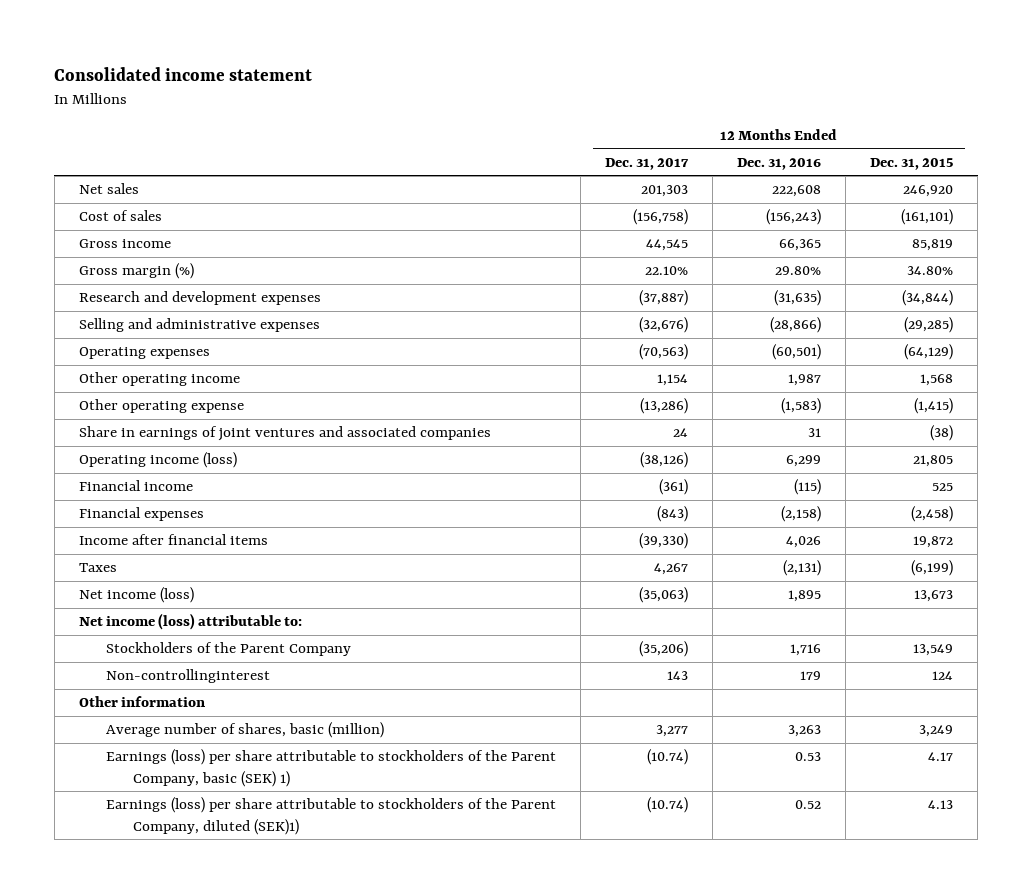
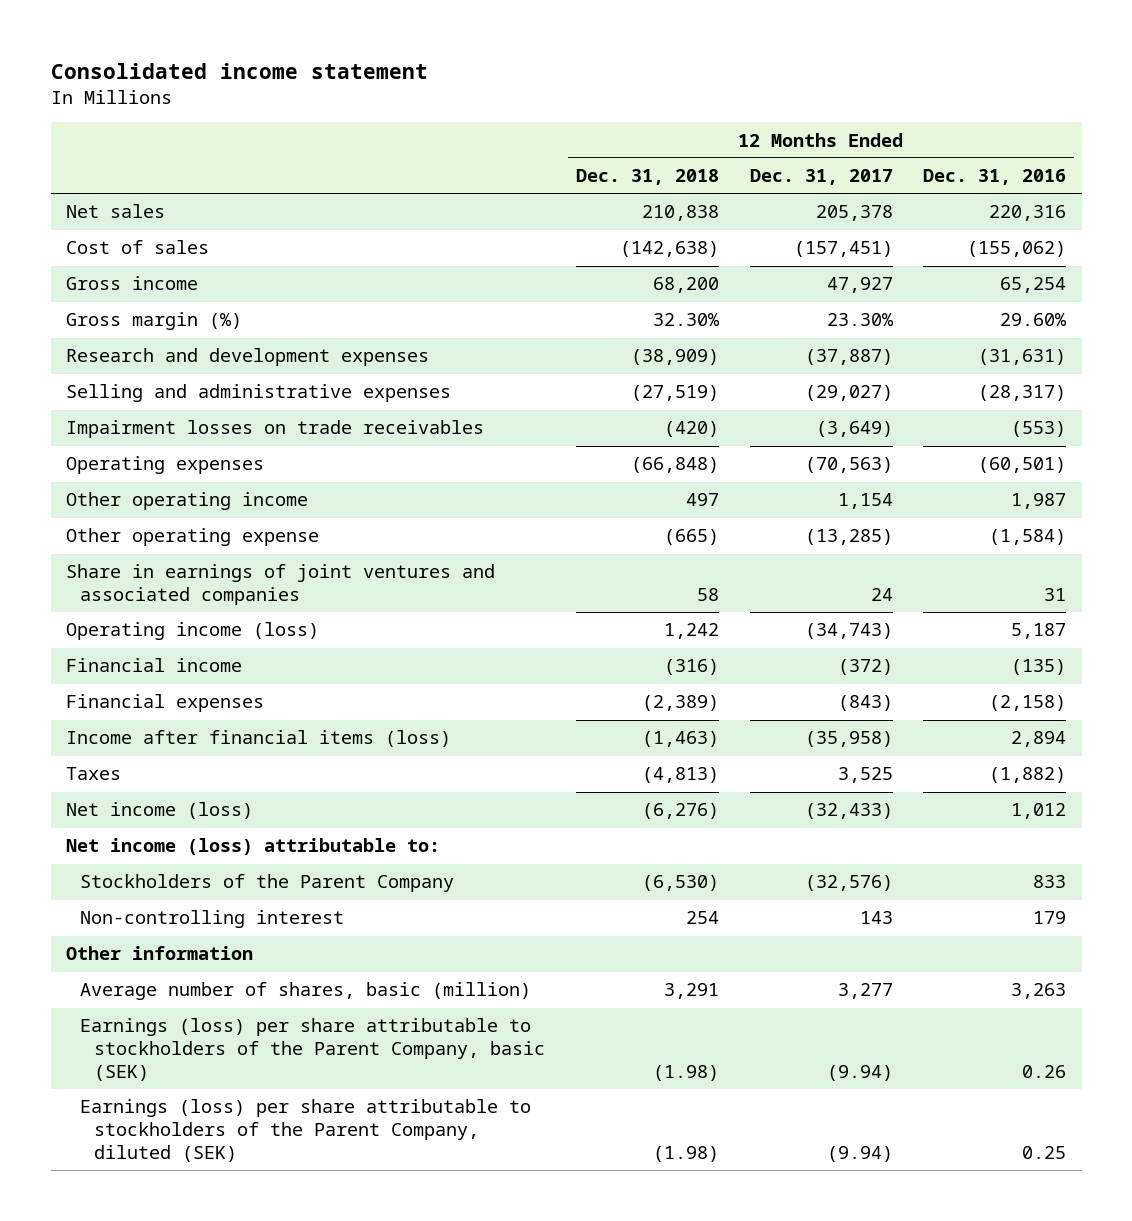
[870,157,954,170] Dec. 31, 2015 -> none
none -> [576,169,720,186] Dec. 31, 2018
[640,185,688,198] 201,303 -> [815,205,893,222] 205,378
[772,185,822,198] 222,608 -> [989,205,1067,222] 220,316
[632,209,688,226] (156,758) -> [793,241,893,258] (157,451)
[766,209,822,226] (156,243) -> [967,241,1067,258] (155,062)
[645,239,688,252] 44,545 -> [826,277,893,294] 47,927
[779,239,822,252] 66,365 -> [1000,277,1067,294] 65,254
[644,266,688,276] 22.10% -> [826,313,894,327] 23.30%
[775,266,822,276] 29.80% -> [1000,313,1068,327] 29.60%
[774,290,822,307] (31,635) -> [978,349,1067,366] (31,631)
[638,317,688,334] (32,676) -> [804,385,893,402] (29,027)
[770,317,822,334] (28,866) -> [978,385,1067,402] (28,317)
none -> [65,420,484,439] Impairment losses on trade receivables
[639,398,688,415] (13,286) -> [804,529,893,546] (13,285)
[781,398,822,415] (1,583) -> [989,529,1067,546] (1,584)
[639,452,688,469] (38,126) -> [804,623,893,640] (34,743)
[786,455,822,468] 6,299 -> [1011,623,1067,640] 5,187
[658,479,688,496] (361) -> [837,659,893,676] (372)
[794,479,822,496] (115) -> [1011,659,1067,676] (135)
[78,534,268,546] Income after financial items -> [65,730,451,748] Income after financial items (loss)
[638,533,688,550] (39,330) -> [804,731,893,748] (35,958)
[786,536,822,549] 4,026 -> [1011,731,1067,748] 2,894
[653,563,688,576] 4,267 -> [837,767,893,784] 3,525
[783,560,822,577] (2,131) -> [989,767,1067,784] (1,882)
[638,587,688,604] (35,063) -> [804,803,893,820] (32,433)
[788,590,822,603] 1,895 -> [1011,803,1067,820] 1,012
[638,641,688,658] (35,206) -> [804,875,893,892] (32,576)
[790,644,822,657] 1,716 -> [1033,875,1067,889] 833
[105,669,270,684] Non-controllinginterest -> [80,910,345,929] Non-controlling interest
[105,749,556,787] Earnings (loss) per share attributable to stockholders of the Parent Company, basic (SEK) 1) -> [80,1018,546,1082] Earnings (loss) per share attributable to stockholders of the Parent Company, basic (SEK)
[646,749,688,766] (10.74) -> [826,1065,893,1082] (9.94)
[795,752,822,762] 0.53 -> [1022,1065,1067,1079] 0.26
[105,797,556,835] Earnings (loss) per share attributable to stockholders of the Parent Company, diluted (SEK)1) -> [80,1099,532,1163] Earnings (loss) per share attributable to stockholders of the Parent Company, diluted (SEK)
[646,797,688,814] (10.74) -> [826,1146,893,1163] (9.94)
[795,800,822,810] 0.52 -> [1022,1146,1067,1160] 0.25

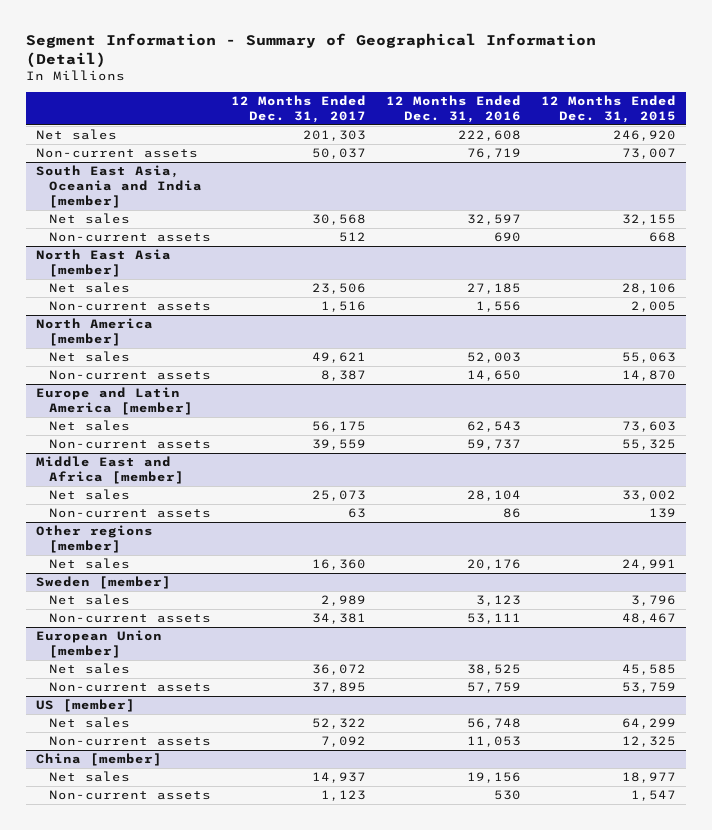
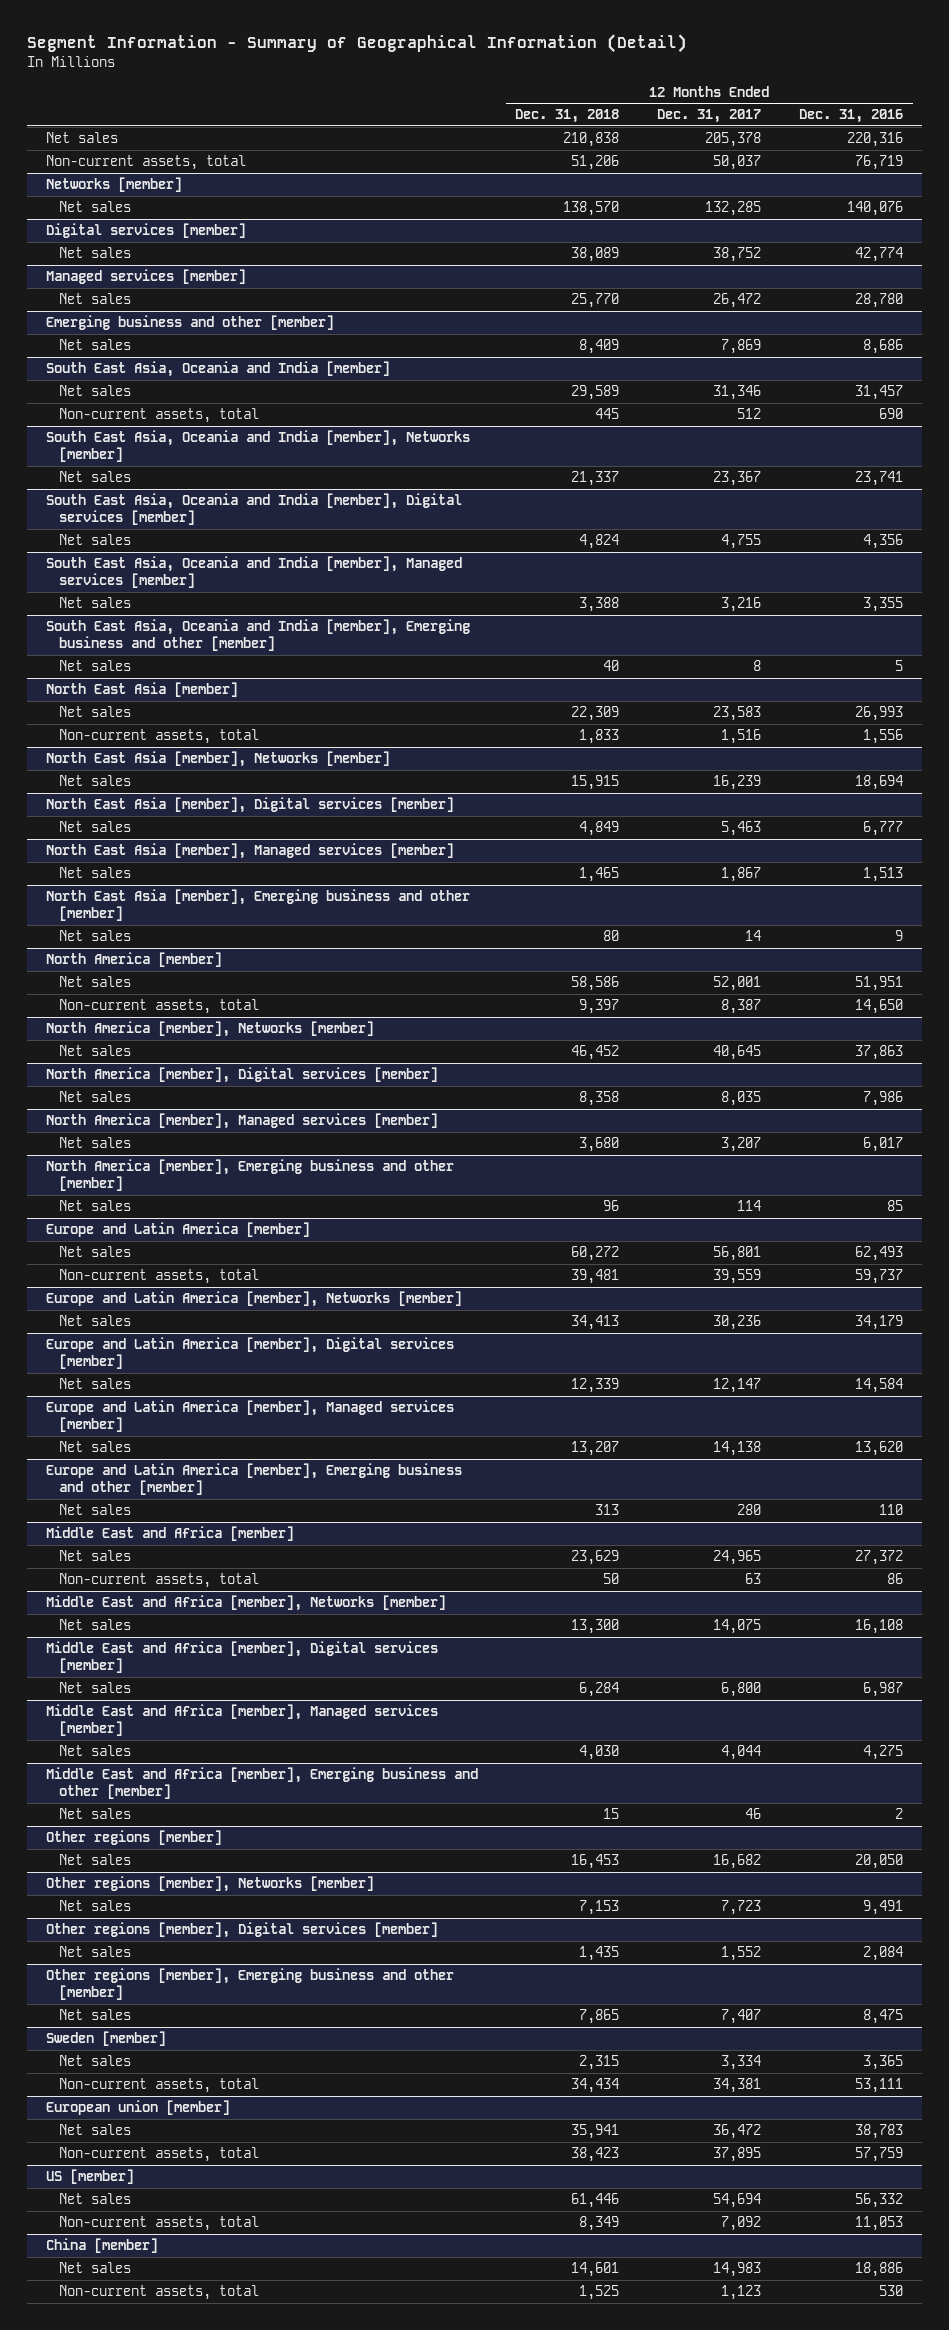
[541,94,677,123] 12 Months Ended Dec. 31, 2015 -> none
none -> [515,109,620,124] Dec. 31, 2018
[303,130,367,142] 201,303 -> [705,132,762,148] 205,378
[458,130,522,142] 222,608 -> [847,132,904,148] 220,316
[36,148,199,159] Non-current assets -> [45,155,246,171] Non-current assets, total
none -> [45,177,182,193] Networks [member]
none -> [59,201,132,213] Net sales
none -> [45,223,246,239] Digital services [member]
none -> [59,247,132,259] Net sales
none -> [45,269,246,285] Managed services [member]
none -> [59,293,132,305] Net sales
none -> [45,315,334,331] Emerging business and other [member]
none -> [59,339,132,351] Net sales
[312,214,367,226] 30,568 -> [713,385,762,401] 31,346
[467,214,522,226] 32,597 -> [855,385,904,401] 31,457
[49,232,212,243] Non-current assets -> [59,408,260,424] Non-current assets, total
none -> [45,430,470,463] South East Asia, Oceania and India [member], Networks [member]
none -> [59,471,132,483] Net sales
none -> [45,493,462,526] South East Asia, Oceania and India [member], Digital services [member]
none -> [59,534,132,546] Net sales
none -> [45,556,462,589] South East Asia, Oceania and India [member], Managed services [member]
none -> [59,597,132,609] Net sales
none -> [45,619,470,652] South East Asia, Oceania and India [member], Emerging business and other [member]
none -> [59,660,132,672] Net sales
[312,283,367,295] 23,506 -> [713,706,762,722] 23,583
[467,283,522,295] 27,185 -> [855,706,904,722] 26,993
[49,301,212,312] Non-current assets -> [59,729,260,745] Non-current assets, total
none -> [45,751,390,768] North East Asia [member], Networks [member]
none -> [59,775,132,787] Net sales
none -> [45,797,454,814] North East Asia [member], Digital services [member]
none -> [59,821,132,833] Net sales
none -> [45,843,454,860] North East Asia [member], Managed services [member]
none -> [59,867,132,879] Net sales
none -> [45,889,470,922] North East Asia [member], Emerging business and other [member]
none -> [59,930,132,942] Net sales
[312,352,367,364] 49,621 -> [713,976,762,992] 52,001
[467,352,522,364] 52,003 -> [855,976,904,992] 51,951
[49,370,212,381] Non-current assets -> [59,999,260,1015] Non-current assets, total
none -> [45,1021,374,1038] North America [member], Networks [member]
none -> [59,1045,132,1057] Net sales
none -> [45,1067,438,1084] North America [member], Digital services [member]
none -> [59,1091,132,1103] Net sales
none -> [45,1113,438,1130] North America [member], Managed services [member]
none -> [59,1137,132,1149] Net sales
none -> [45,1159,454,1192] North America [member], Emerging business and other [member]
none -> [59,1200,132,1212] Net sales
[312,421,367,433] 56,175 -> [713,1246,762,1262] 56,801
[467,421,522,433] 62,543 -> [855,1246,904,1262] 62,493
[49,439,212,450] Non-current assets -> [59,1269,260,1285] Non-current assets, total
none -> [45,1291,462,1308] Europe and Latin America [member], Networks [member]
none -> [59,1315,132,1327] Net sales
none -> [45,1337,454,1370] Europe and Latin America [member], Digital services [member]
none -> [59,1378,132,1390] Net sales
none -> [45,1400,454,1433] Europe and Latin America [member], Managed services [member]
none -> [59,1441,132,1453] Net sales
none -> [45,1463,462,1496] Europe and Latin America [member], Emerging business and other [member]
none -> [59,1504,132,1516] Net sales
[312,490,367,502] 25,073 -> [713,1550,762,1566] 24,965
[467,490,522,502] 28,104 -> [855,1550,904,1566] 27,372
[49,508,212,519] Non-current assets -> [59,1573,260,1589] Non-current assets, total
none -> [45,1595,446,1612] Middle East and Africa [member], Networks [member]
none -> [59,1619,132,1631] Net sales
none -> [45,1641,438,1674] Middle East and Africa [member], Digital services [member]
none -> [59,1682,132,1694] Net sales
none -> [45,1704,438,1737] Middle East and Africa [member], Managed services [member]
none -> [59,1745,132,1757] Net sales
none -> [45,1767,478,1800] Middle East and Africa [member], Emerging business and other [member]
none -> [59,1808,132,1820] Net sales
[312,559,367,571] 16,360 -> [713,1854,762,1870] 16,682
[467,559,522,571] 20,176 -> [855,1854,904,1870] 20,050
none -> [45,1876,374,1893] Other regions [member], Networks [member]
none -> [59,1900,132,1912] Net sales
none -> [45,1922,438,1939] Other regions [member], Digital services [member]
none -> [59,1946,132,1958] Net sales
none -> [45,1968,454,2001] Other regions [member], Emerging business and other [member]
none -> [59,2009,132,2021] Net sales
[321,595,367,607] 2,989 -> [721,2055,762,2071] 3,334
[476,595,522,607] 3,123 -> [863,2055,904,2071] 3,365
[49,613,212,624] Non-current assets -> [59,2078,260,2094] Non-current assets, total
[36,630,163,658] European Union [member] -> [45,2100,230,2116] European union [member]
[312,664,367,676] 36,072 -> [713,2124,762,2140] 36,472
[467,664,522,676] 38,525 -> [855,2124,904,2140] 38,783
[49,682,212,693] Non-current assets -> [59,2147,260,2163] Non-current assets, total
[312,718,367,730] 52,322 -> [713,2193,762,2209] 54,694
[467,718,522,730] 56,748 -> [855,2193,904,2209] 56,332
[49,736,212,747] Non-current assets -> [59,2216,260,2232] Non-current assets, total
[312,772,367,784] 14,937 -> [713,2262,762,2278] 14,983
[467,772,522,784] 19,156 -> [855,2262,904,2278] 18,886
[49,790,212,801] Non-current assets -> [59,2285,260,2301] Non-current assets, total

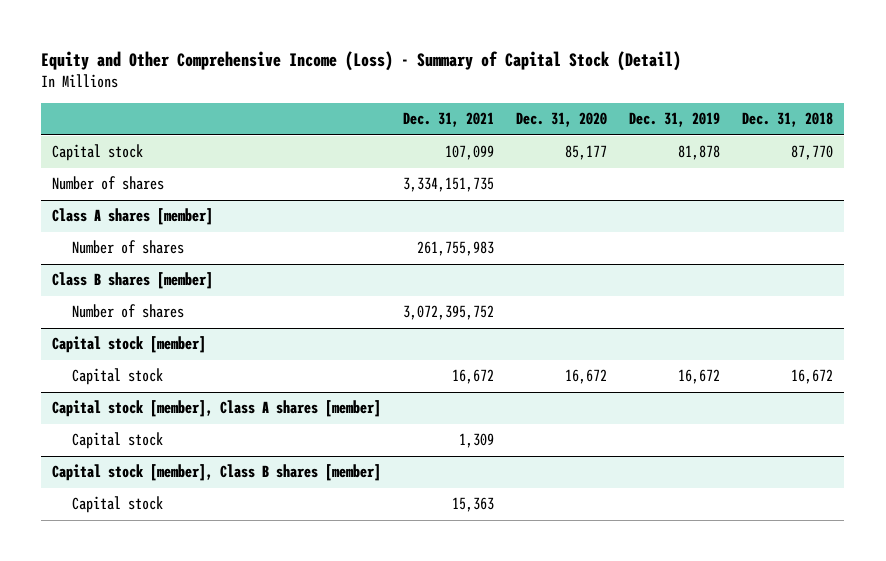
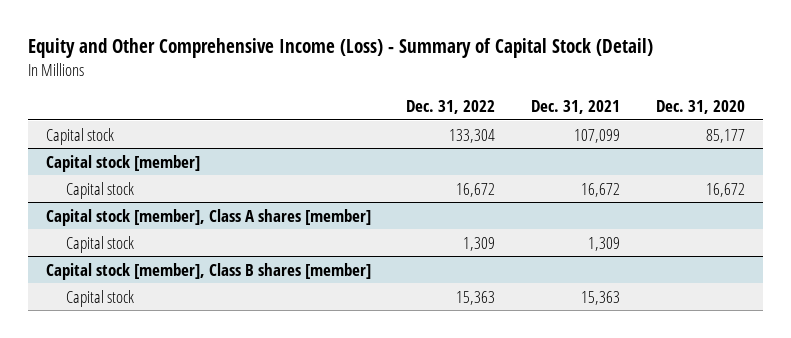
[629,112,721,128] Dec. 31, 2019 -> none
[742,112,834,128] Dec. 31, 2018 -> none
none -> [406,100,496,115] Dec. 31, 2022
[52,176,165,191] Number of shares -> none
[52,208,214,226] Class A shares [member] -> none
[72,240,185,255] Number of shares -> none
[52,272,214,290] Class B shares [member] -> none
[72,304,185,319] Number of shares -> none

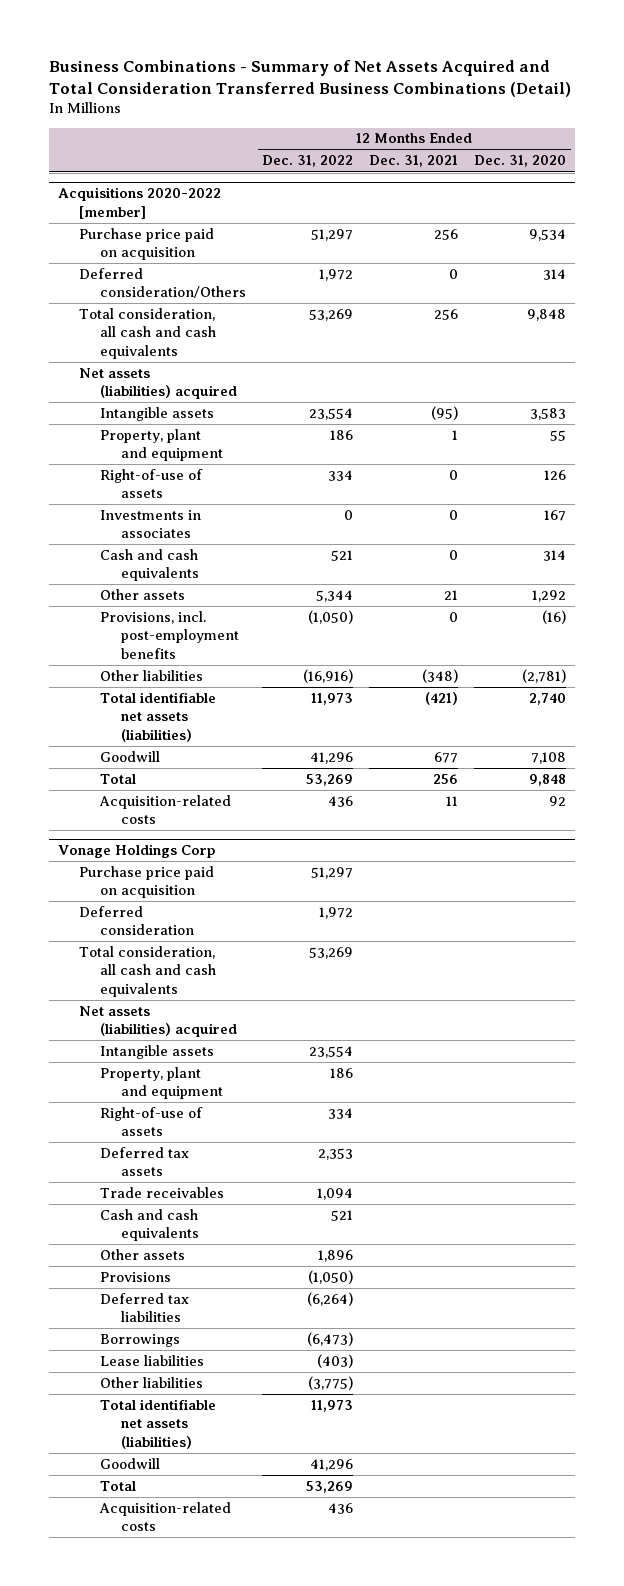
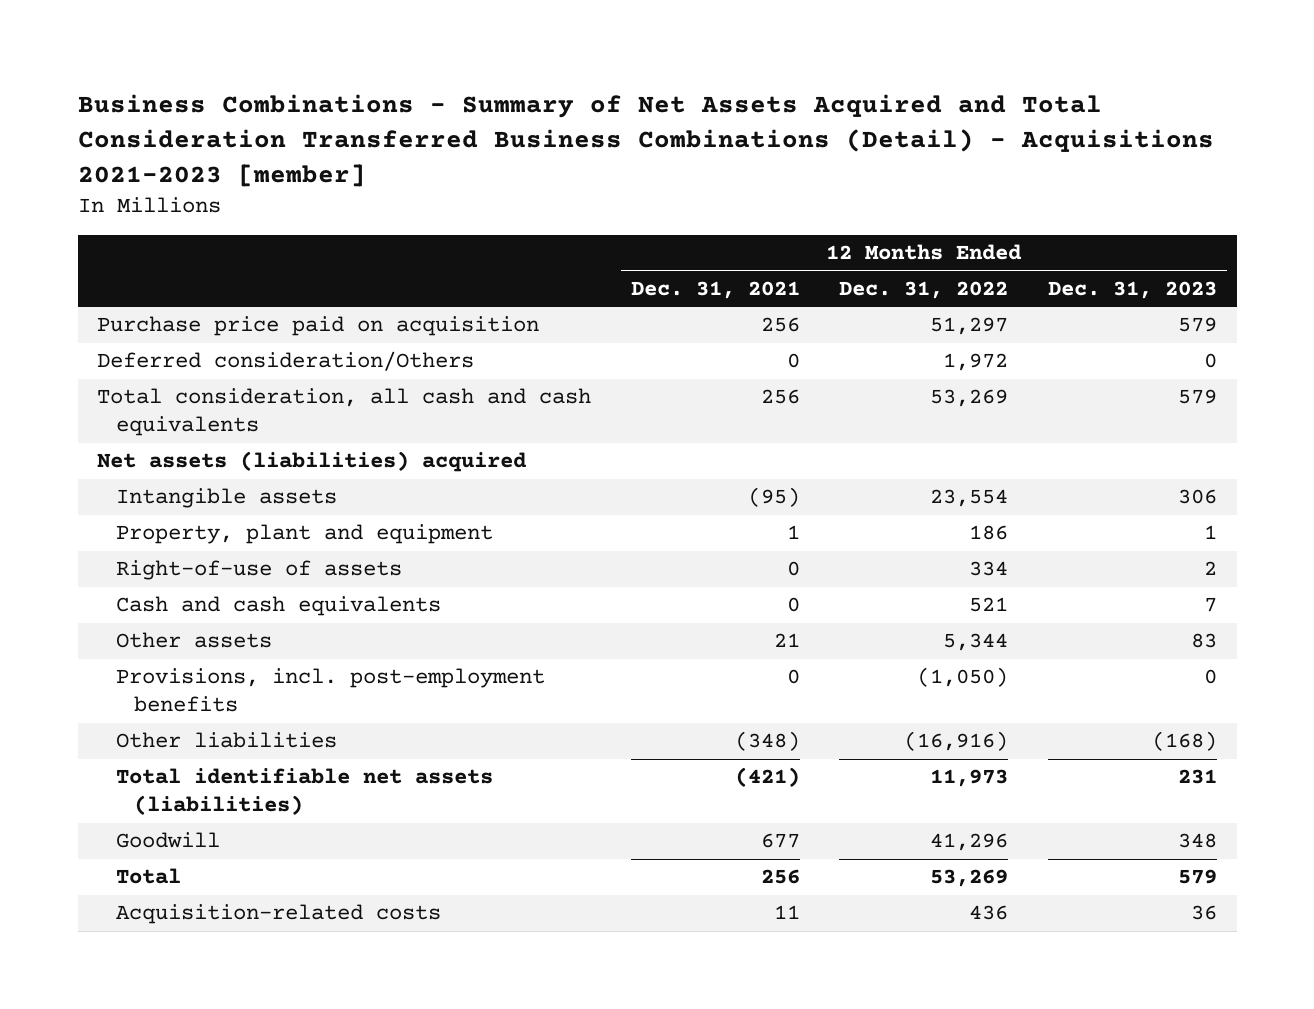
[49,59,572,97] Business Combinations - Summary of Net Assets Acquired and Total Consideration Transferred Business Combinations (Detail) -> [77,94,1214,187] Business Combinations - Summary of Net Assets Acquired and Total Consideration Transferred Business Combinations (Detail) - Acquisitions 2021-2023 [member]
[474,155,567,168] Dec. 31, 2020 -> none
none -> [1047,280,1217,299] Dec. 31, 2023
[57,187,221,219] Acquisitions 2020-2022 [member] -> none
[99,509,201,539] Investments in associates -> none
[57,844,215,859] Vonage Holdings Corp -> none
[78,865,214,899] Purchase price paid on acquisition -> none
[78,905,194,936] Deferred consideration -> none
[78,945,216,997] Total consideration, all cash and cash equivalents -> none
[78,1005,237,1038] Net assets (liabilities) acquired -> none
[99,1044,214,1059] Intangible assets -> none
[99,1066,223,1100] Property, plant and equipment -> none
[99,1106,203,1137] Right-of-use of assets -> none
[99,1146,189,1177] Deferred tax assets -> none
[99,1186,224,1198] Trade receivables -> none
[99,1208,199,1242] Cash and cash equivalents -> none
[99,1248,185,1260] Other assets -> none
[99,1271,171,1282] Provisions -> none
[99,1292,189,1323] Deferred tax liabilities -> none
[99,1333,180,1347] Borrowings -> none
[99,1354,204,1366] Lease liabilities -> none
[99,1376,203,1388] Other liabilities -> none
[99,1398,216,1449] Total identifiable net assets (liabilities) -> none
[99,1457,160,1469] Goodwill -> none
[99,1480,136,1491] Total -> none
[98,1501,231,1532] Acquisition-related costs -> none

